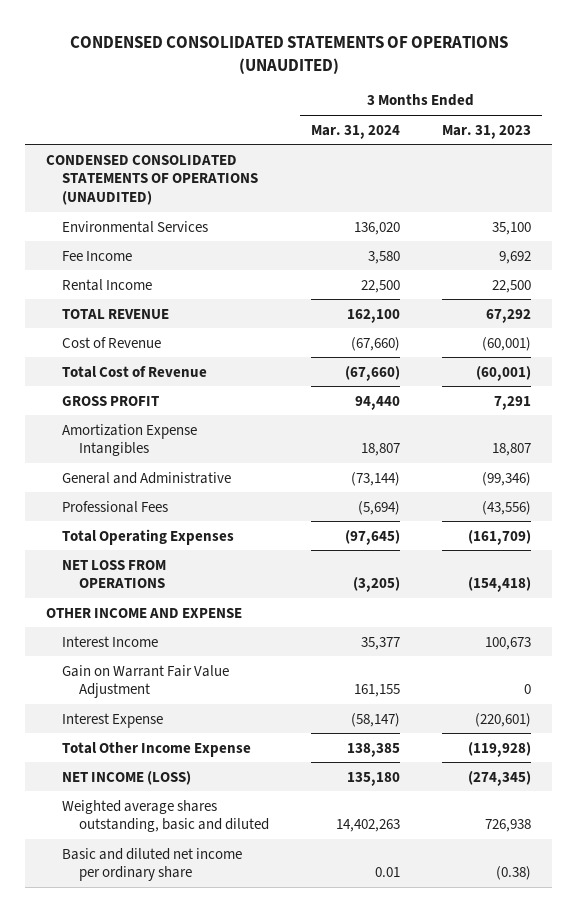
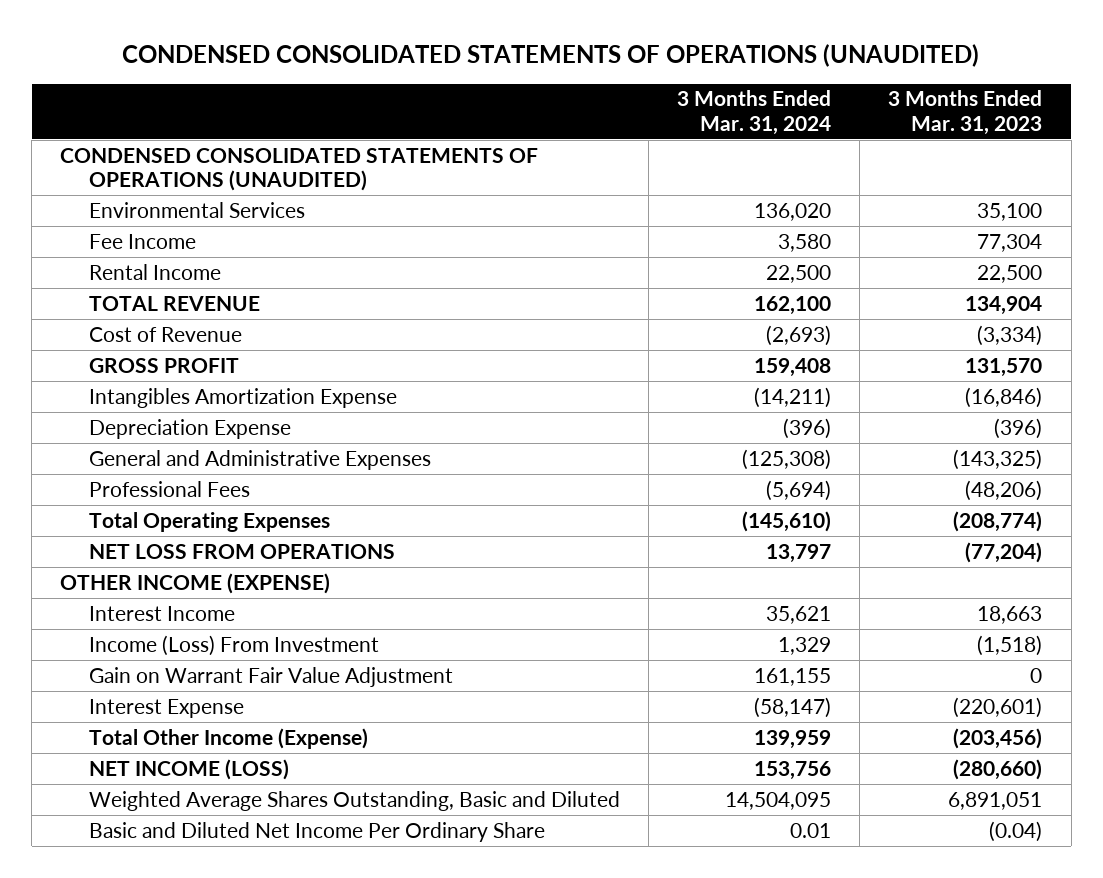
[499,250,532,264] 9,692 -> [977,233,1043,252] 77,304
[62,365,208,378] Total Cost of Revenue -> none
[486,308,532,323] 67,292 -> [965,295,1043,315] 134,904
[350,336,400,351] (67,660) -> [766,324,832,346] (2,693)
[482,336,532,351] (60,001) -> [977,324,1043,346] (3,334)
[354,395,400,410] 94,440 -> [754,357,832,377] 159,408
[494,395,532,410] 7,291 -> [965,357,1043,377] 131,570
[62,423,198,457] Amortization Expense Intangibles -> [88,387,397,408] Intangibles Amortization Expense
[360,443,400,457] 18,807 -> [754,386,832,408] (14,211)
[492,443,532,457] 18,807 -> [965,386,1043,408] (16,846)
none -> [88,418,291,439] Depreciation Expense
[62,471,232,484] General and Administrative -> [88,449,431,470] General and Administrative Expenses
[350,471,400,486] (73,144) -> [742,448,832,470] (125,308)
[482,471,532,486] (99,346) -> [953,448,1043,470] (143,325)
[482,500,532,515] (43,556) -> [965,479,1043,501] (48,206)
[344,529,400,545] (97,645) -> [742,510,832,532] (145,610)
[468,529,532,545] (161,709) -> [953,510,1043,532] (208,774)
[352,577,400,593] (3,205) -> [766,543,832,563] 13,797
[468,577,532,593] (154,418) -> [965,541,1043,563] (77,204)
[45,607,242,618] OTHER INCOME AND EXPENSE -> [60,572,331,594] OTHER INCOME (EXPENSE)
[360,636,400,650] 35,377 -> [766,605,832,624] 35,621
[485,636,532,650] 100,673 -> [977,605,1043,624] 18,663
none -> [88,634,379,656] Income (Loss) From Investment
[62,741,252,757] Total Other Income Expense -> [88,727,368,749] Total Other Income (Expense)
[346,742,400,757] 138,385 -> [754,729,832,749] 139,959
[468,741,532,757] (119,928) -> [953,727,1043,749] (203,456)
[346,771,400,786] 135,180 -> [754,760,832,780] 153,756
[468,770,532,786] (274,345) -> [953,758,1043,780] (280,660)
[62,799,269,833] Weighted average shares outstanding, basic and diluted -> [88,790,620,811] Weighted Average Shares Outstanding, Basic and Diluted
[335,819,400,833] 14,402,263 -> [725,791,832,810] 14,504,095
[485,819,532,833] 726,938 -> [948,791,1043,810] 6,891,051
[62,847,243,882] Basic and diluted net income per ordinary share -> [88,821,545,842] Basic and Diluted Net Income Per Ordinary Share
[496,866,532,881] (0.38) -> [989,820,1043,842] (0.04)

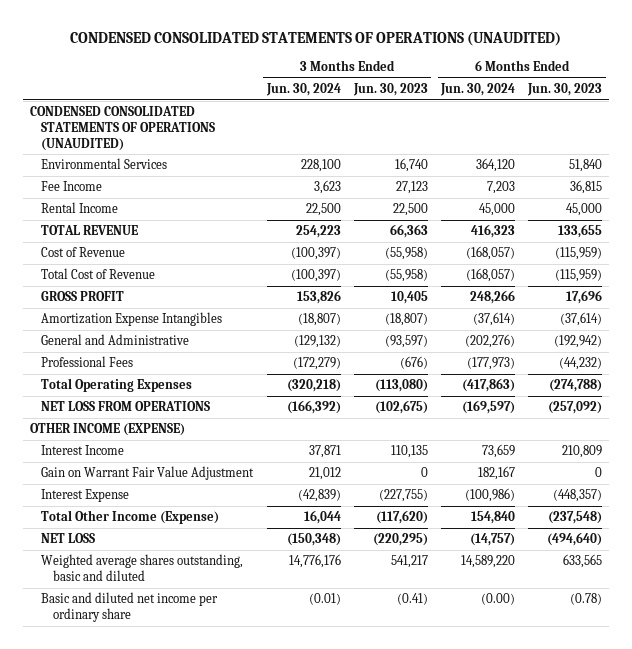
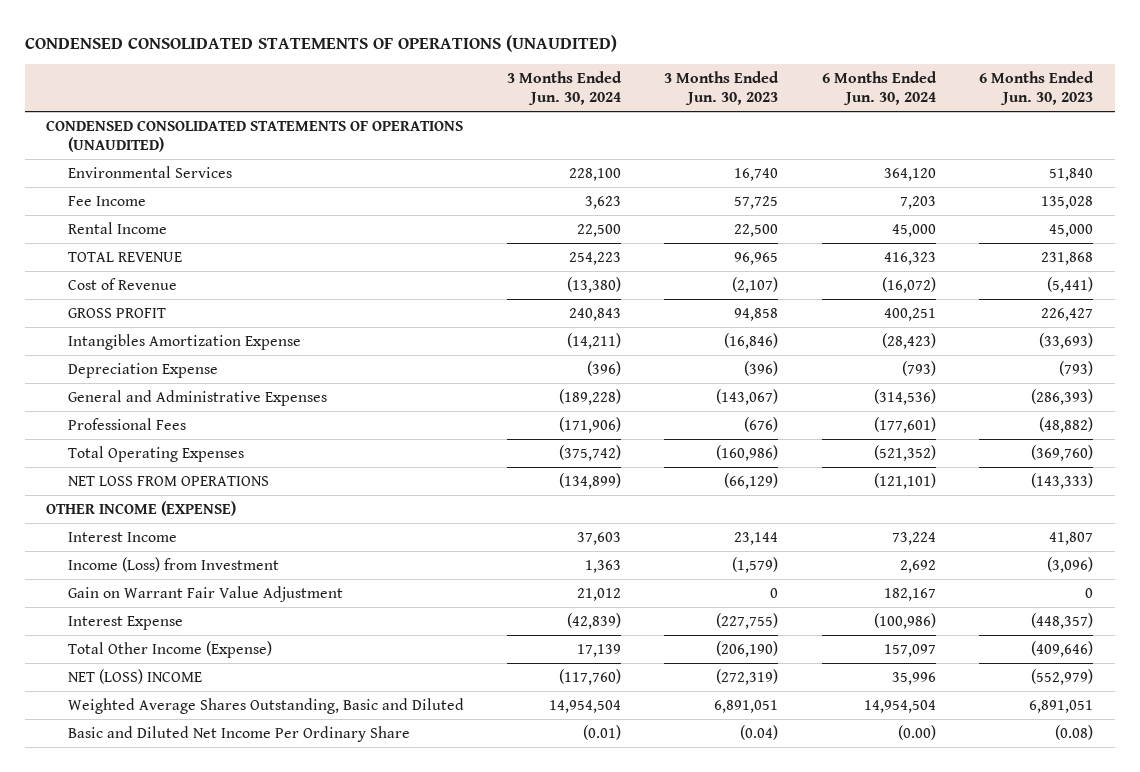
[395,181,428,195] 27,123 -> [734,195,779,209] 57,725
[570,180,603,195] 36,815 -> [1041,195,1094,209] 135,028
[41,268,156,280] Total Cost of Revenue -> none
[389,224,428,239] 66,363 -> [734,251,779,265] 96,965
[558,224,603,239] 133,655 -> [1041,251,1094,265] 231,868
[290,247,341,261] (100,397) -> [567,276,622,293] (13,380)
[384,247,428,261] (55,958) -> [732,276,779,293] (2,107)
[466,246,516,261] (168,057) -> [881,276,936,293] (16,072)
[555,247,603,261] (115,959) -> [1047,276,1094,293] (5,441)
[296,290,341,305] 153,826 -> [569,307,622,321] 240,843
[390,291,428,305] 10,405 -> [734,307,779,321] 94,858
[470,290,516,305] 248,266 -> [883,307,936,321] 400,251
[566,290,603,305] 17,696 -> [1041,307,1094,321] 226,427
[41,312,223,327] Amortization Expense Intangibles -> [67,333,301,350] Intangibles Amortization Expense
[297,313,341,327] (18,807) -> [567,332,622,349] (14,211)
[384,313,428,327] (18,807) -> [724,332,779,349] (16,846)
[473,312,516,327] (37,614) -> [881,332,936,349] (28,423)
[560,312,603,327] (37,614) -> [1039,332,1094,349] (33,693)
none -> [67,362,218,378] Depreciation Expense
[41,334,190,346] General and Administrative -> [67,389,327,406] General and Administrative Expenses
[293,335,341,349] (129,132) -> [559,388,622,405] (189,228)
[384,335,428,349] (93,597) -> [716,388,779,405] (143,067)
[465,334,516,349] (202,276) -> [873,388,936,405] (314,536)
[554,335,603,349] (192,942) -> [1031,388,1094,405] (286,393)
[292,357,341,371] (172,279) -> [559,416,622,433] (171,906)
[467,357,516,371] (177,973) -> [873,416,936,433] (177,601)
[559,357,603,371] (44,232) -> [1039,416,1094,433] (48,882)
[286,379,341,393] (320,218) -> [559,444,622,461] (375,742)
[374,379,428,393] (113,080) -> [716,444,779,461] (160,986)
[462,378,516,393] (417,863) -> [873,444,936,461] (521,352)
[549,379,603,393] (274,788) -> [1031,444,1094,461] (369,760)
[286,400,341,415] (166,392) -> [559,472,622,489] (134,899)
[374,400,428,415] (102,675) -> [724,472,779,489] (66,129)
[462,400,516,415] (169,597) -> [873,472,936,489] (121,101)
[548,401,603,415] (257,092) -> [1031,472,1094,489] (143,333)
[308,445,341,459] 37,871 -> [577,531,622,545] 37,603
[390,445,428,459] 110,135 -> [734,531,779,545] 23,144
[482,444,516,459] 73,659 -> [891,531,936,545] 73,224
[562,445,603,459] 210,809 -> [1049,531,1094,545] 41,807
none -> [67,556,279,572] Income (Loss) from Investment
[303,510,341,525] 16,044 -> [577,643,622,657] 17,139
[375,510,428,525] (117,620) -> [716,640,779,657] (206,190)
[471,511,516,525] 154,840 -> [883,643,936,657] 157,097
[548,511,603,525] (237,548) -> [1031,640,1094,657] (409,646)
[41,533,96,544] NET LOSS -> [67,668,202,684] NET (LOSS) INCOME
[286,533,341,547] (150,348) -> [559,668,622,685] (117,760)
[372,533,428,547] (220,295) -> [716,668,779,685] (272,319)
[470,533,516,547] (14,757) -> [891,671,936,685] 35,996
[547,532,603,547] (494,640) -> [1031,668,1094,685] (552,979)
[41,554,244,582] Weighted average shares outstanding, basic and diluted -> [67,697,464,714] Weighted Average Shares Outstanding, Basic and Diluted
[288,554,341,569] 14,776,176 -> [549,699,622,713] 14,954,504
[390,555,428,569] 541,217 -> [714,699,779,713] 6,891,051
[461,555,516,569] 14,589,220 -> [863,699,936,713] 14,954,504
[563,554,603,569] 633,565 -> [1029,699,1094,713] 6,891,051
[41,592,219,623] Basic and diluted net income per ordinary share -> [67,725,410,742] Basic and Diluted Net Income Per Ordinary Share
[396,593,428,606] (0.41) -> [740,724,779,740] (0.04)
[570,593,603,606] (0.78) -> [1055,724,1094,740] (0.08)

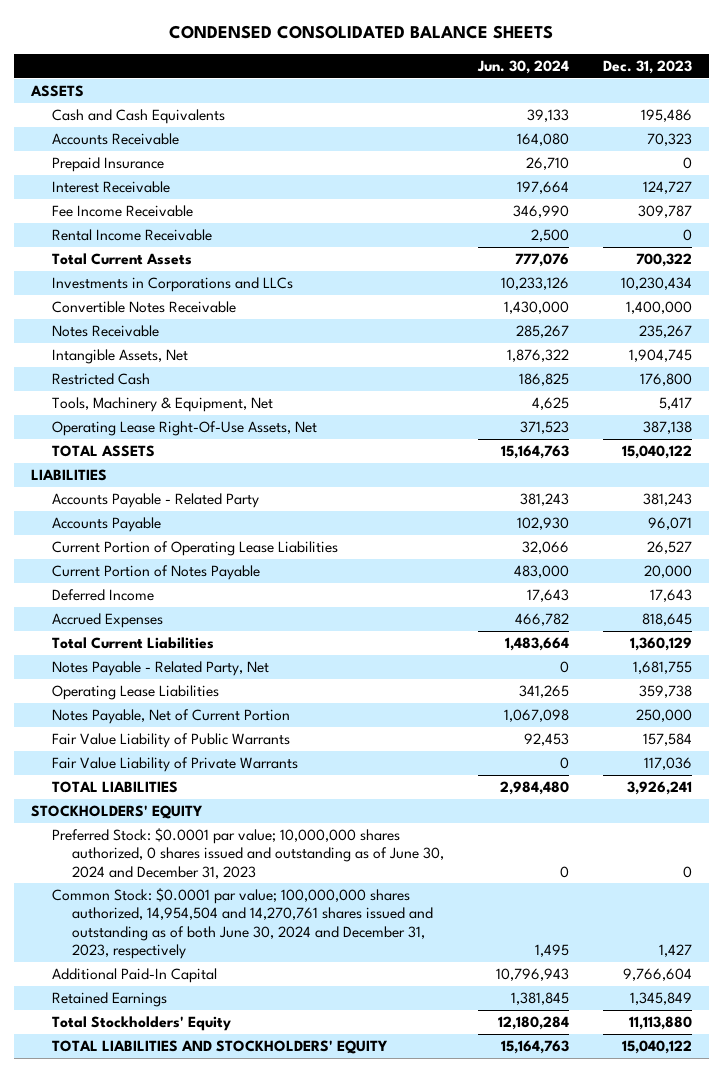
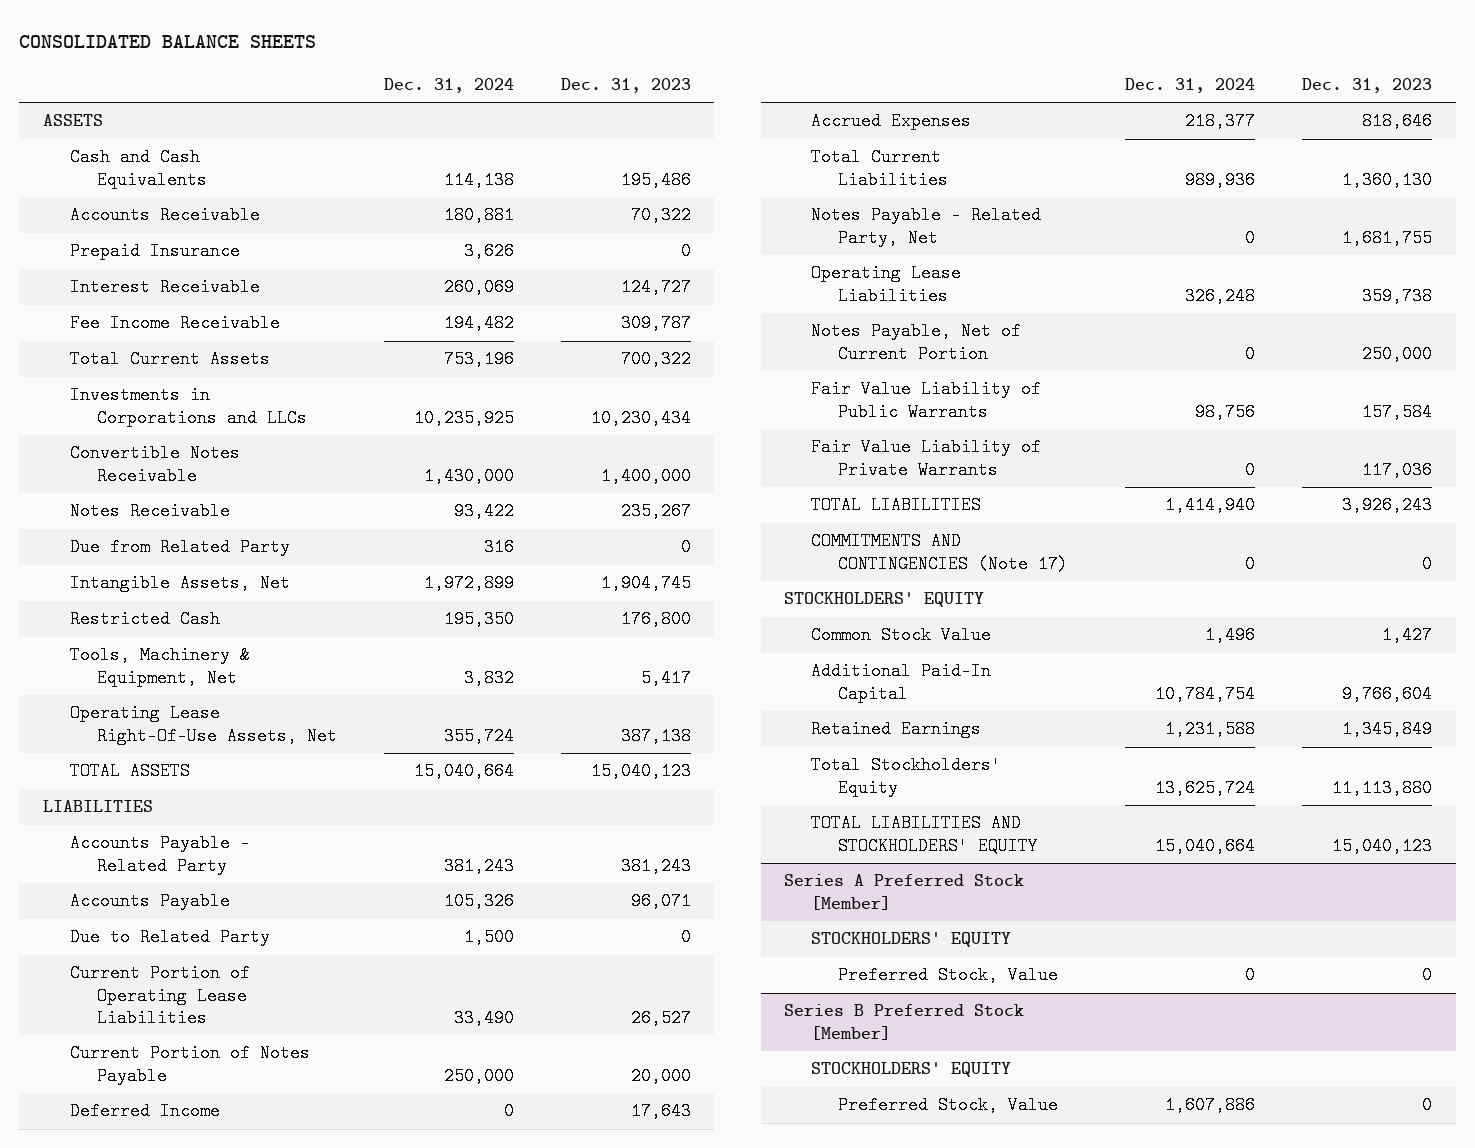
[169,25,554,40] CONDENSED CONSOLIDATED BALANCE SHEETS -> [19,34,317,48] CONSOLIDATED BALANCE SHEETS
[477,59,570,74] Jun. 30, 2024 -> none
none -> [384,77,515,93] Dec. 31, 2024
[646,133,692,147] 70,323 -> [630,206,691,225] 70,322
[51,229,212,242] Rental Income Receivable -> none
none -> [69,538,290,557] Due from Related Party
[621,445,692,460] 15,040,122 -> [590,762,691,781] 15,040,123
none -> [69,928,270,947] Due to Related Party
[641,613,692,627] 818,645 -> [1362,112,1433,131] 818,646
[629,637,692,652] 1,360,129 -> [1342,170,1433,189] 1,360,130
[626,781,692,796] 3,926,241 -> [1342,496,1433,515] 3,926,243
none -> [811,532,1069,573] COMMITMENTS AND CONTINGENCIES (Note 17)
[51,828,445,879] Preferred Stock: $0.0001 par value; 10,000,000 shares authorized, 0 shares issued and outstanding as of June 30, 2024 and December 31, 2023 -> none
[51,888,434,959] Common Stock: $0.0001 par value; 100,000,000 shares authorized, 14,954,504 and 14,270,761 shares issued and outstanding as of both June 30, 2024 and December 31, 2023, respectively -> [811,626,992,645] Common Stock Value
[621,1040,692,1055] 15,040,122 -> [1332,836,1433,855] 15,040,123
none -> [783,874,1024,910] Series A Preferred Stock [Member]
none -> [811,932,1012,948] STOCKHOLDERS' EQUITY
none -> [838,966,1059,985] Preferred Stock, Value
none -> [783,1004,1024,1040] Series B Preferred Stock [Member]
none -> [811,1062,1012,1078] STOCKHOLDERS' EQUITY
none -> [838,1096,1059,1115] Preferred Stock, Value

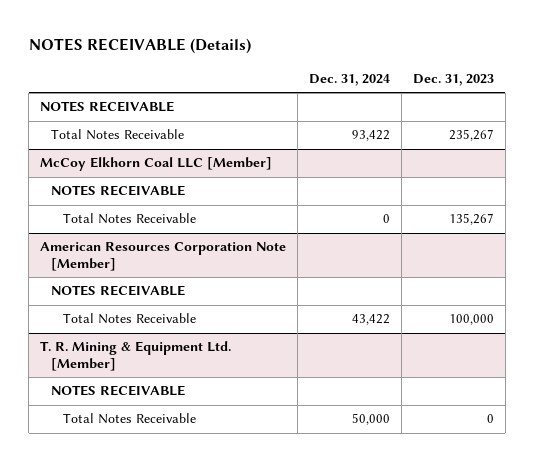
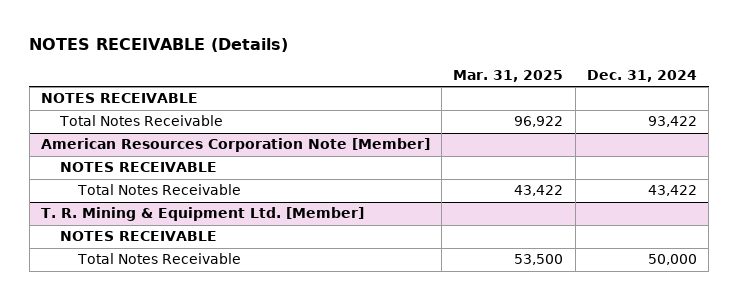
[412,73,494,86] Dec. 31, 2023 -> none
none -> [453,69,564,82] Mar. 31, 2025
[40,157,273,172] McCoy Elkhorn Coal LLC [Member] -> none
[51,185,186,197] NOTES RECEIVABLE -> none
[62,213,196,225] Total Notes Receivable -> none

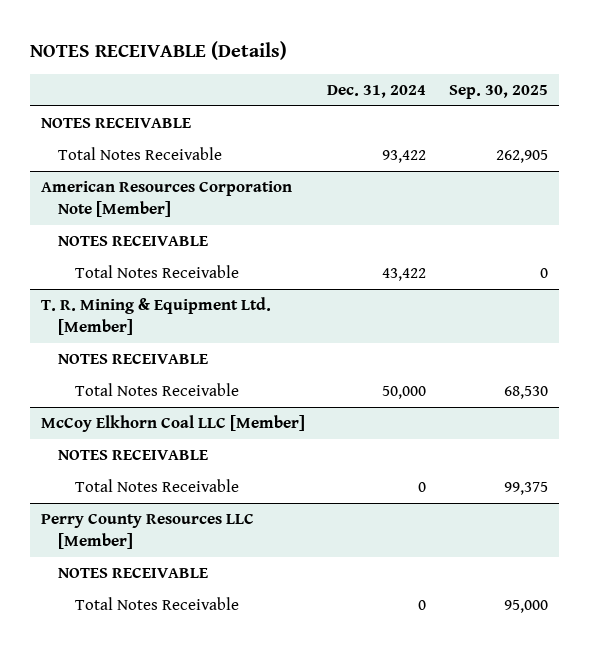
[453,69,564,82] Mar. 31, 2025 -> none
none -> [448,85,548,100] Sep. 30, 2025
none -> [41,415,306,433] McCoy Elkhorn Coal LLC [Member]
none -> [58,449,209,461] NOTES RECEIVABLE
none -> [75,479,240,493] Total Notes Receivable
none -> [41,513,255,550] Perry County Resources LLC [Member]
none -> [58,567,209,579] NOTES RECEIVABLE
none -> [75,597,240,611] Total Notes Receivable

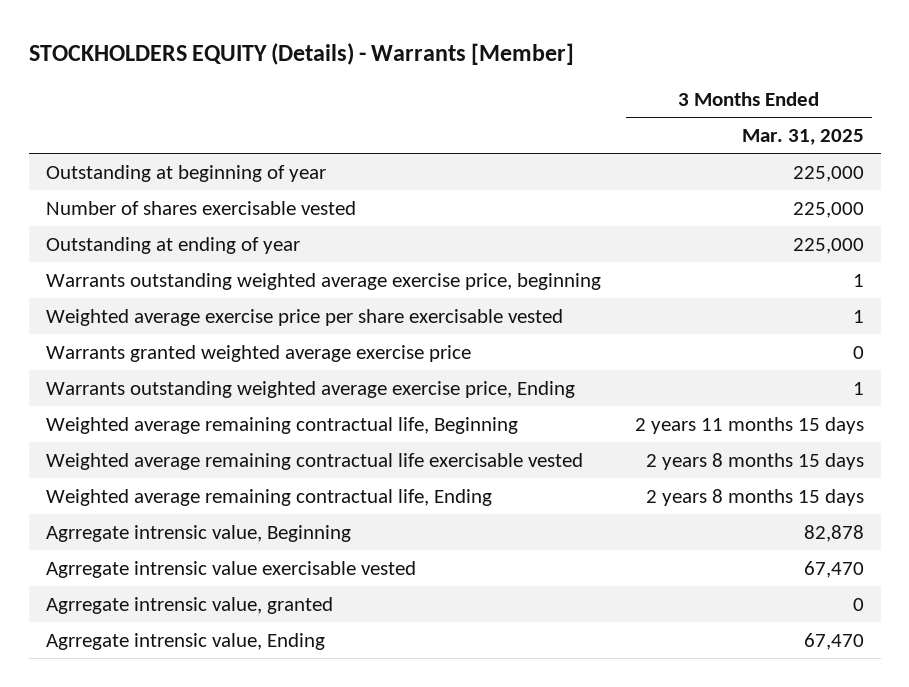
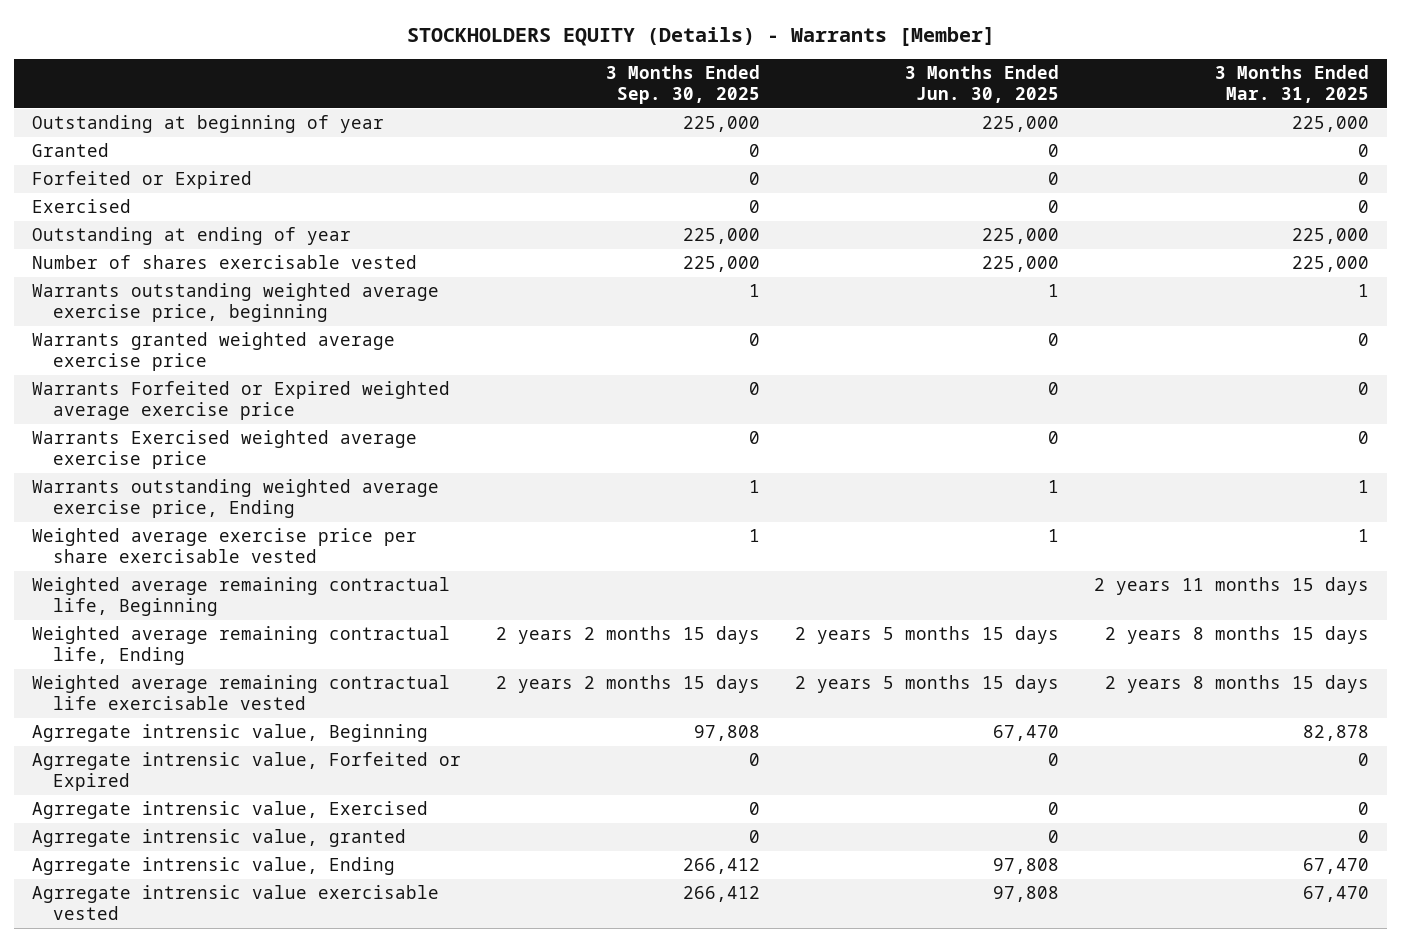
none -> [605,65,760,105] 3 Months Ended Sep. 30, 2025
none -> [905,65,1060,104] 3 Months Ended Jun. 30, 2025
none -> [31,143,109,158] Granted
none -> [31,171,252,190] Forfeited or Expired
none -> [31,199,131,214] Exercised
[45,200,356,215] Number of shares exercisable vested -> [31,255,417,270] Number of shares exercisable vested
none -> [31,381,450,421] Warrants Forfeited or Expired weighted average exercise price
none -> [31,430,417,470] Warrants Exercised weighted average exercise price
[45,308,563,326] Weighted average exercise price per share exercisable vested -> [31,528,417,564] Weighted average exercise price per share exercisable vested
[45,452,583,470] Weighted average remaining contractual life exercisable vested -> [31,675,450,711] Weighted average remaining contractual life exercisable vested
none -> [31,752,461,792] Agrregate intrensic value, Forfeited or Expired
none -> [31,801,428,820] Agrregate intrensic value, Exercised
[45,560,416,578] Agrregate intrensic value exercisable vested -> [31,885,439,921] Agrregate intrensic value exercisable vested

